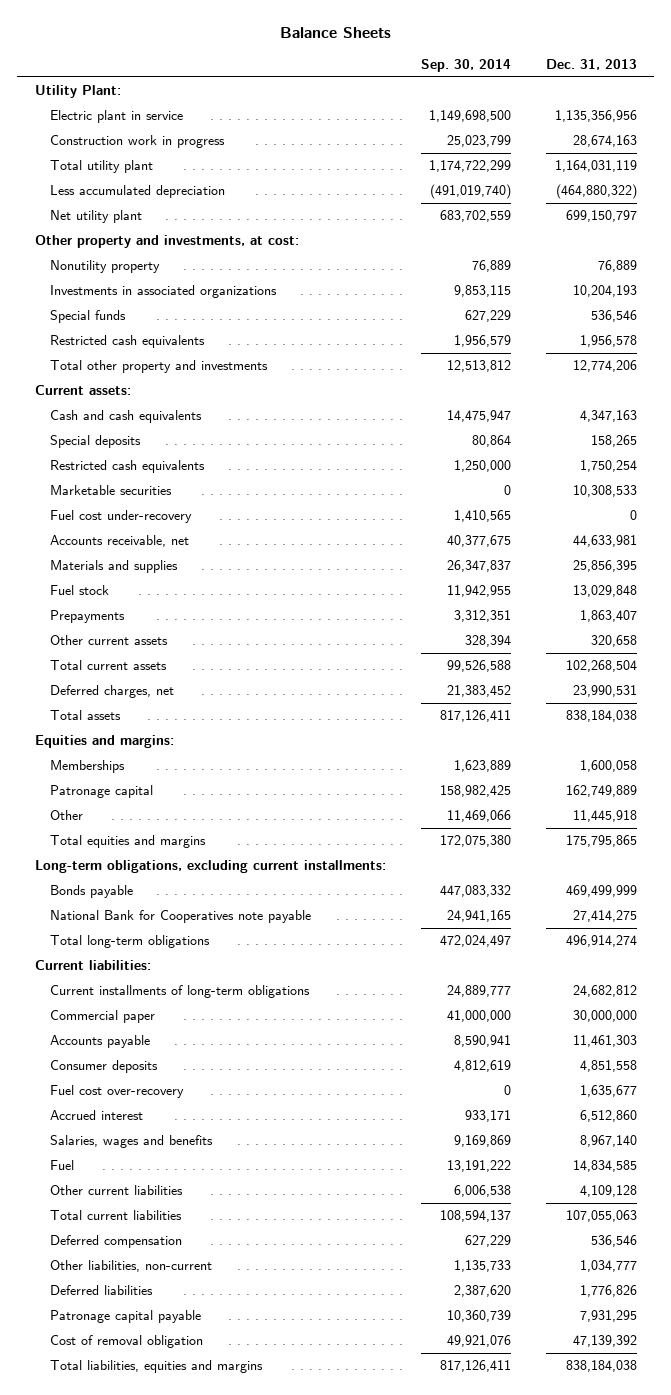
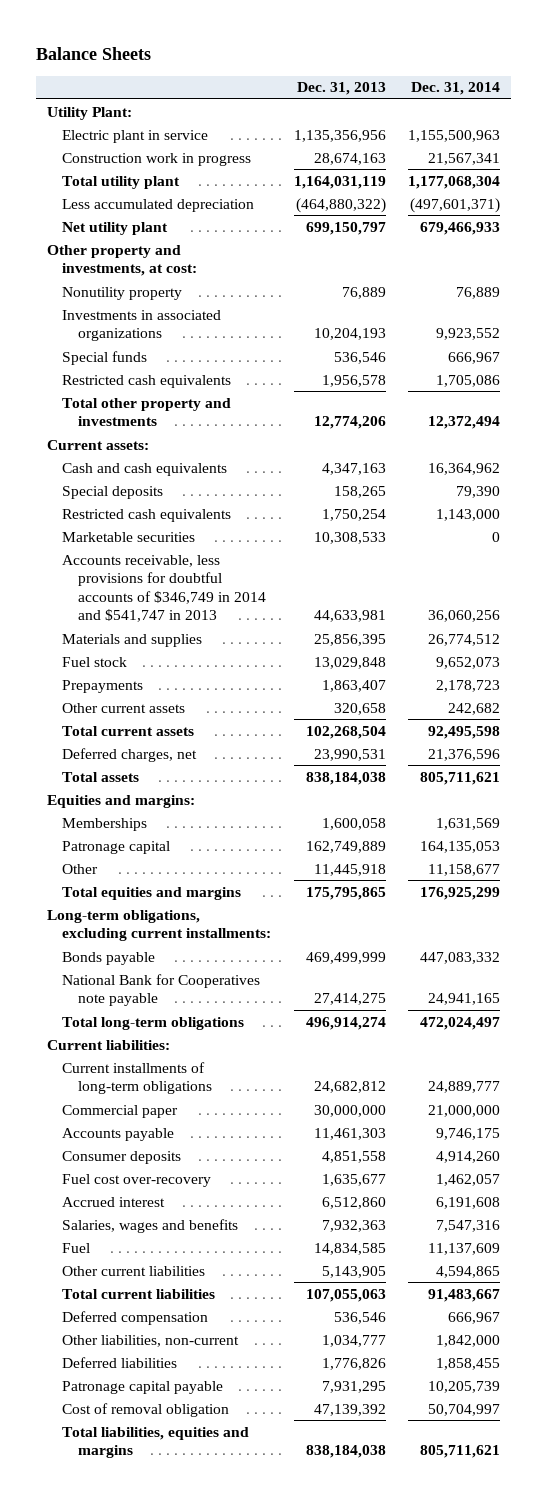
[420,58,511,72] Sep. 30, 2014 -> none
none -> [410,82,500,96] Dec. 31, 2014
[50,510,193,524] Fuel cost under-recovery -> none
[50,535,190,548] Accounts receivable, net -> [62,554,266,623] Accounts receivable, less provisions for doubtful accounts of $346,749 in 2014 and $541,747 in 2013
[579,1135,637,1148] 8,967,140 -> [321,1219,386,1232] 7,932,363
[579,1185,637,1198] 4,109,128 -> [321,1265,386,1278] 5,143,905

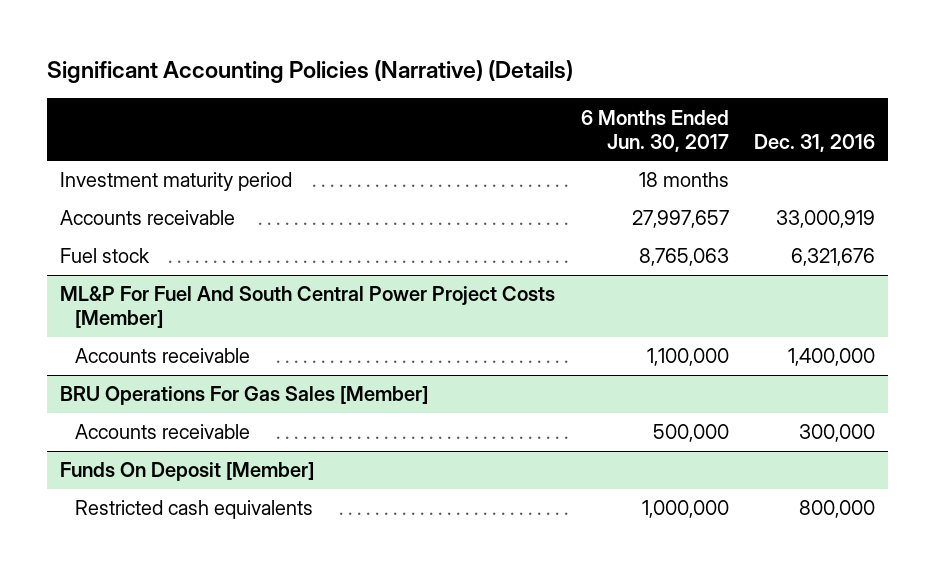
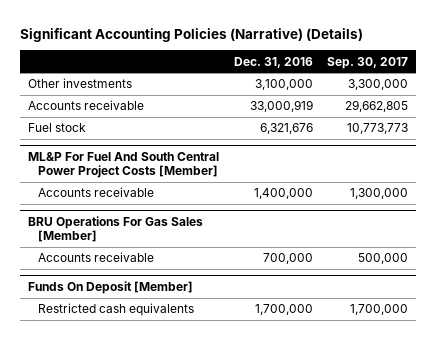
[580,109,729,152] 6 Months Ended Jun. 30, 2017 -> none
none -> [327,56,409,69] Sep. 30, 2017
[60,172,293,192] Investment maturity period -> none
none -> [27,78,132,89] Other investments
[799,424,876,443] 300,000 -> [262,253,313,265] 700,000
[799,500,876,519] 800,000 -> [254,304,313,316] 1,700,000

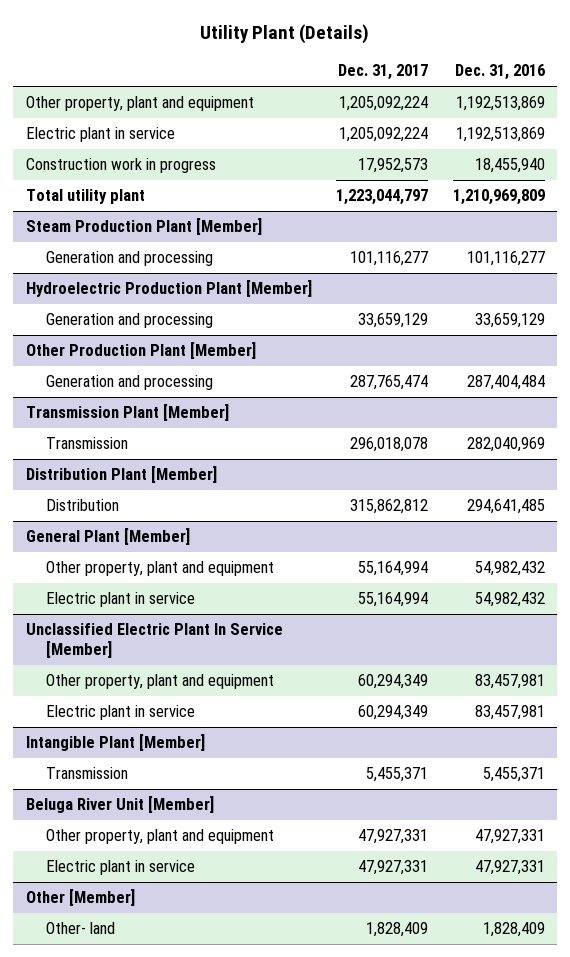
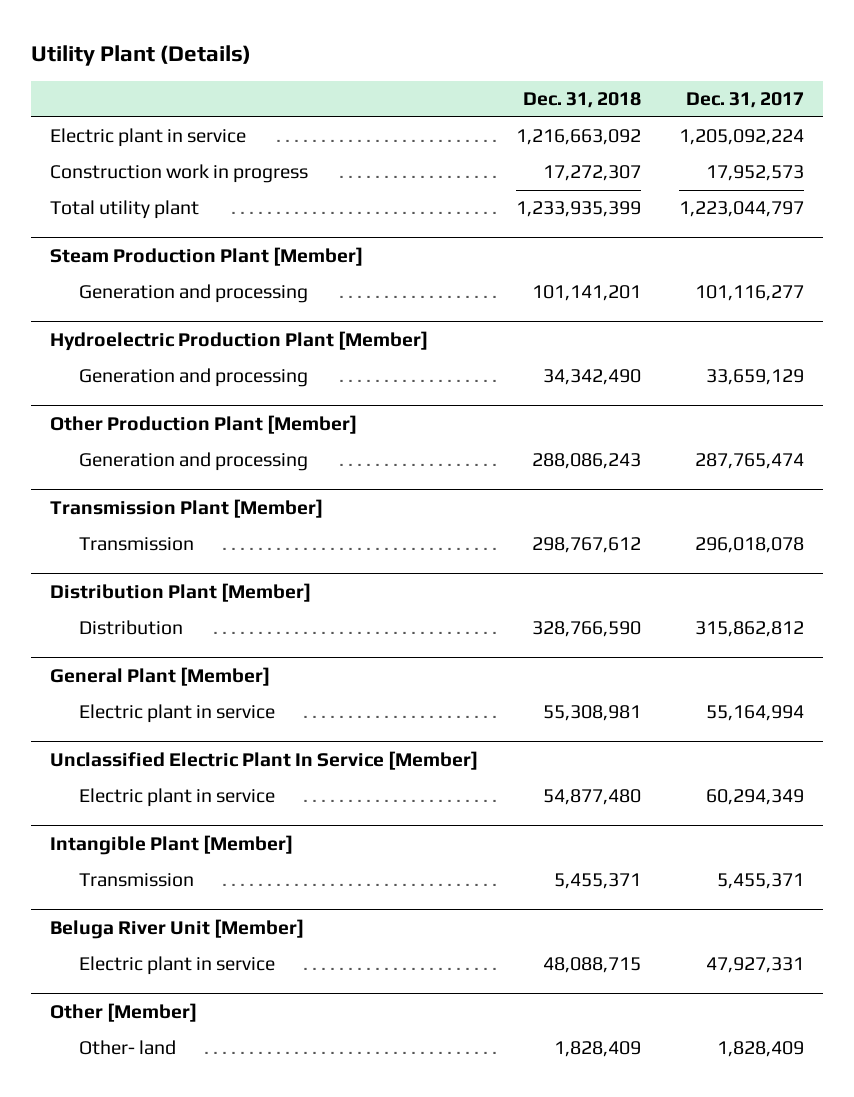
[454,64,545,81] Dec. 31, 2016 -> none
none -> [522,92,641,109] Dec. 31, 2018
[25,96,254,112] Other property, plant and equipment -> none
[46,561,275,577] Other property, plant and equipment -> none
[46,674,275,690] Other property, plant and equipment -> none
[46,829,275,845] Other property, plant and equipment -> none

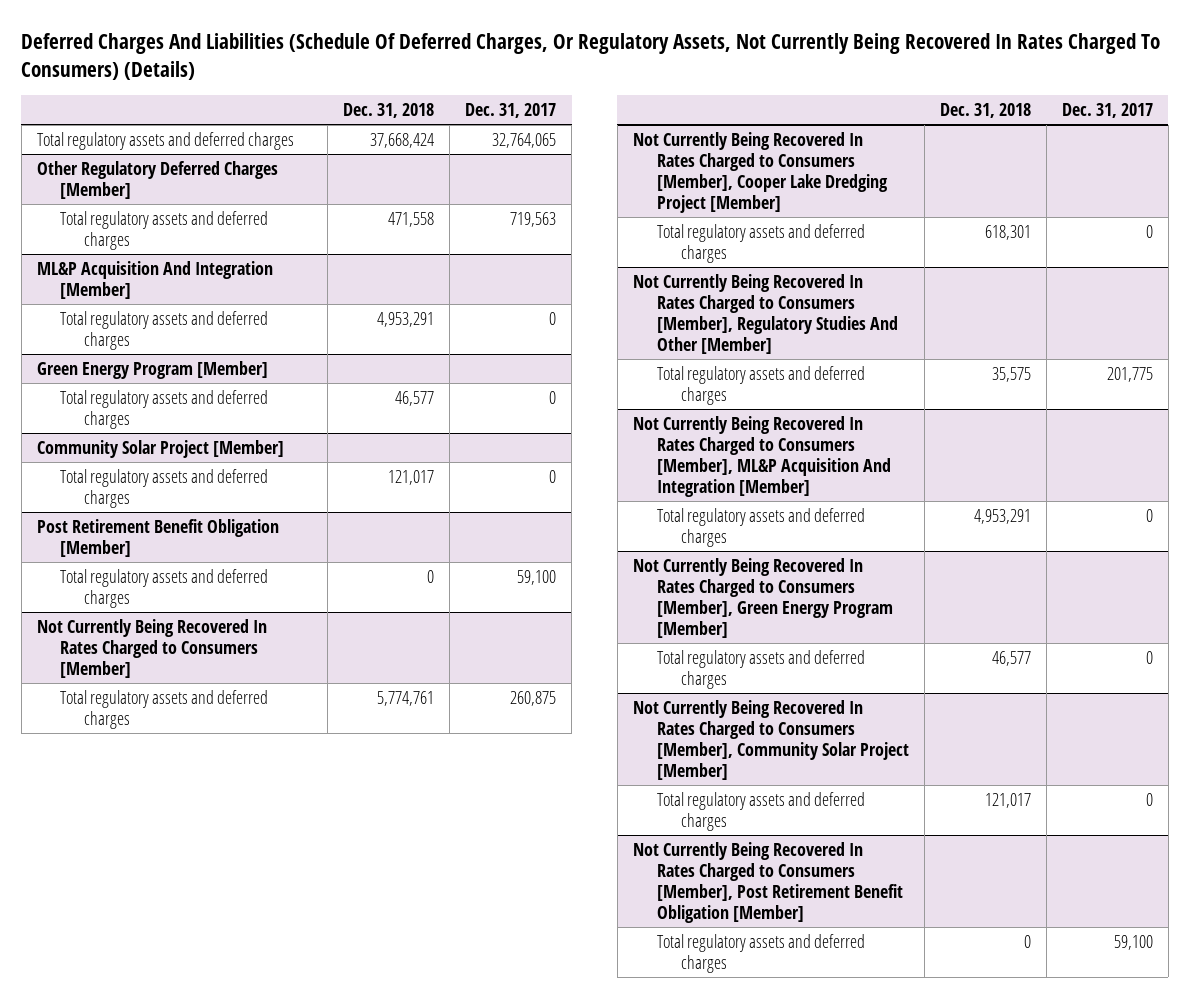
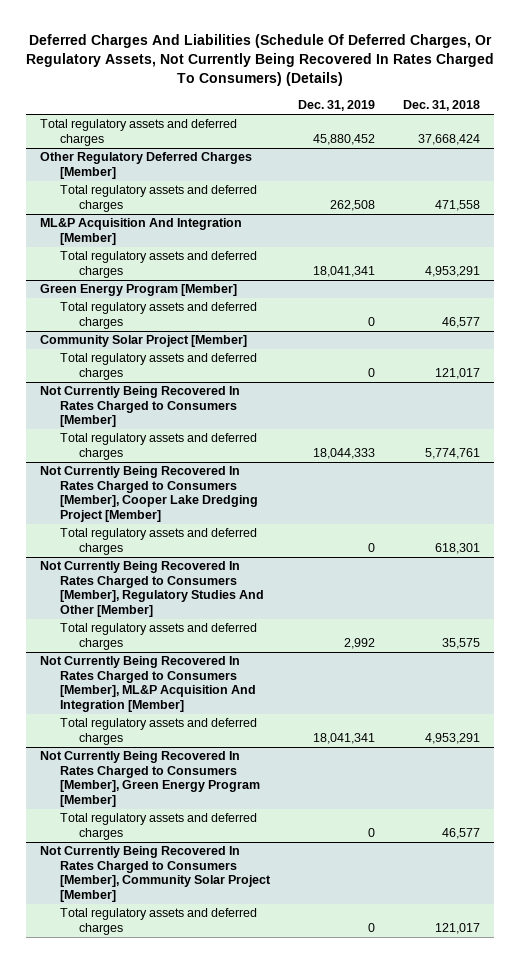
[465,103,557,119] Dec. 31, 2017 -> none
none -> [297,100,375,112] Dec. 31, 2019
[36,518,279,557] Post Retirement Benefit Obligation [Member] -> none
[60,568,269,608] Total regulatory assets and deferred charges -> none
[632,841,903,923] Not Currently Being Recovered In Rates Charged to Consumers [Member], Post Retirement Benefit Obligation [Member] -> none
[656,933,865,973] Total regulatory assets and deferred charges -> none

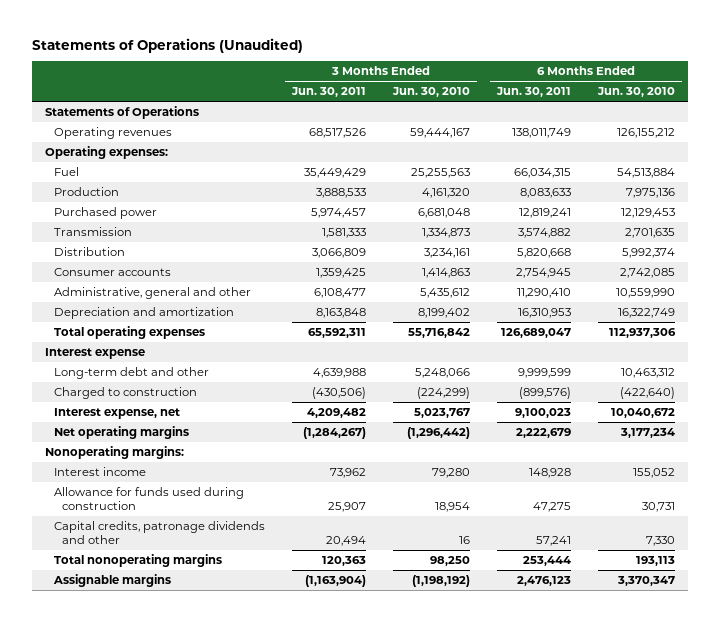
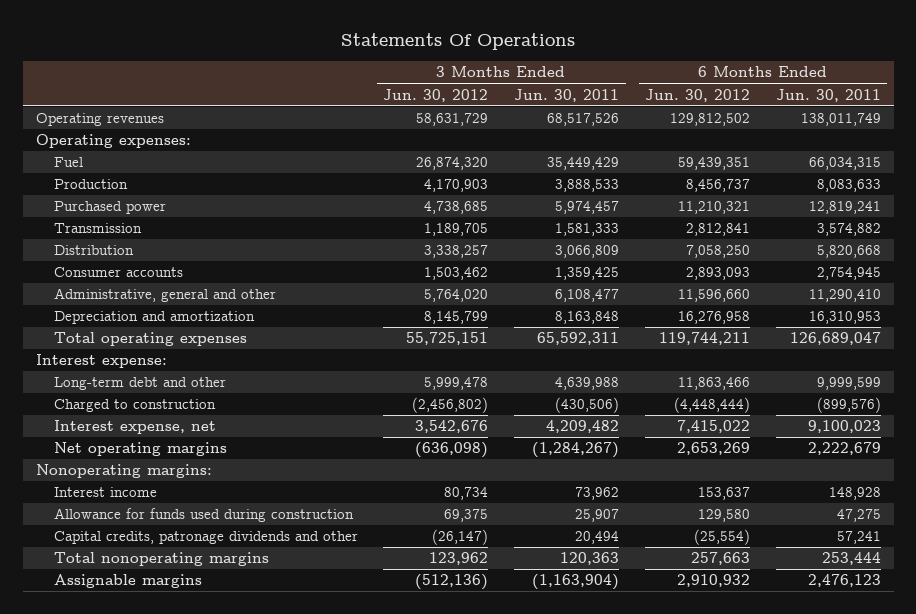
[31,37,303,53] Statements of Operations (Unaudited) -> [341,33,576,51] Statements Of Operations
[391,87,470,98] Jun. 30, 2010 -> none
[596,87,675,98] Jun. 30, 2010 -> none
none -> [383,88,489,102] Jun. 30, 2012
none -> [644,88,750,102] Jun. 30, 2012
[45,106,200,120] Statements of Operations -> none
[45,348,146,360] Interest expense -> [35,354,167,369] Interest expense:

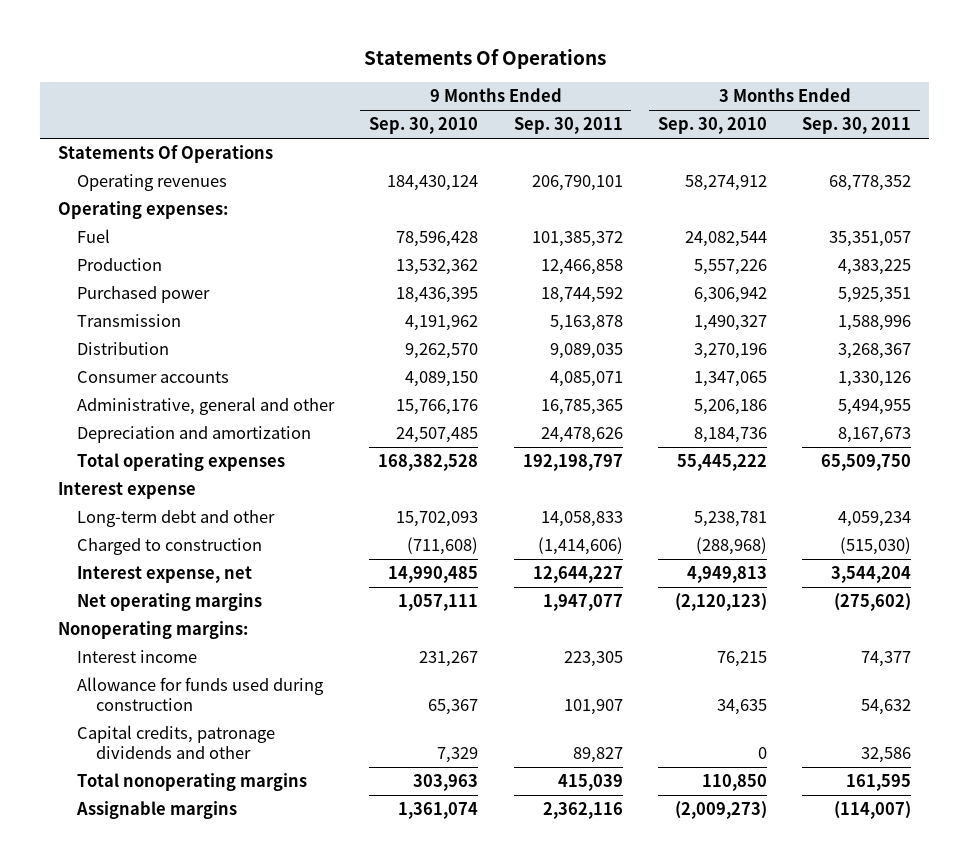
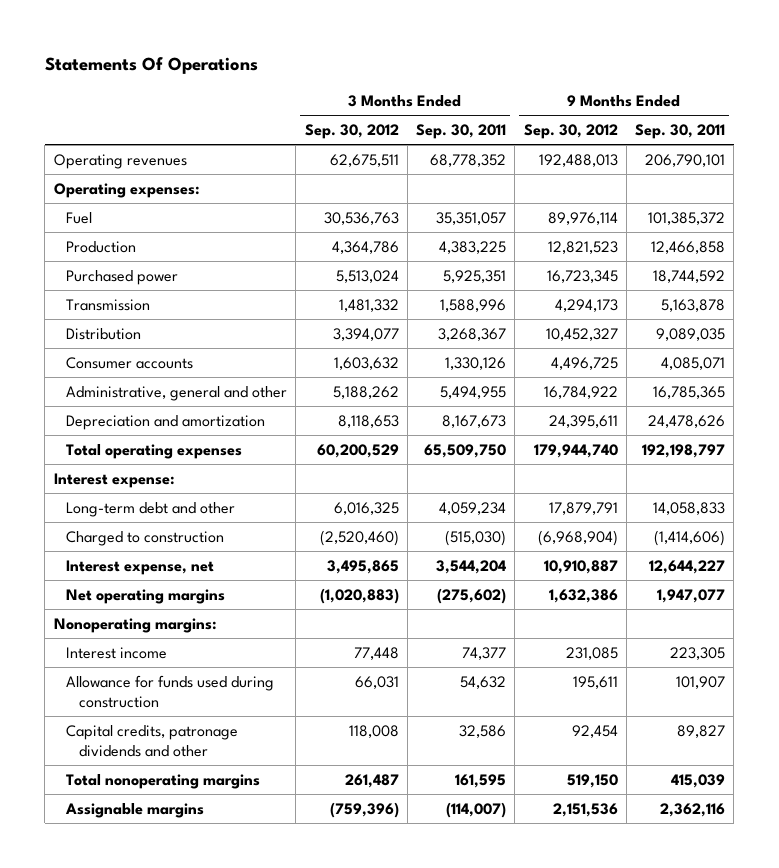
[369,117,479,135] Sep. 30, 2010 -> none
[658,117,768,135] Sep. 30, 2010 -> none
none -> [304,124,399,140] Sep. 30, 2012
none -> [523,124,618,140] Sep. 30, 2012
[57,145,273,164] Statements Of Operations -> none
[57,482,196,500] Interest expense -> [53,472,175,488] Interest expense:

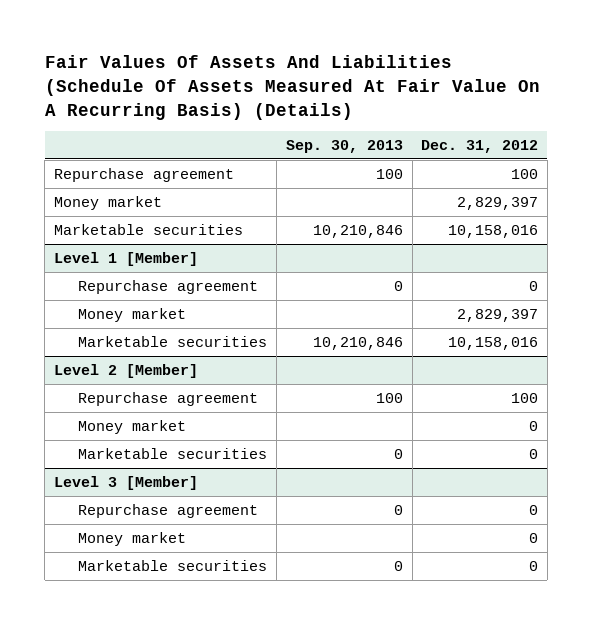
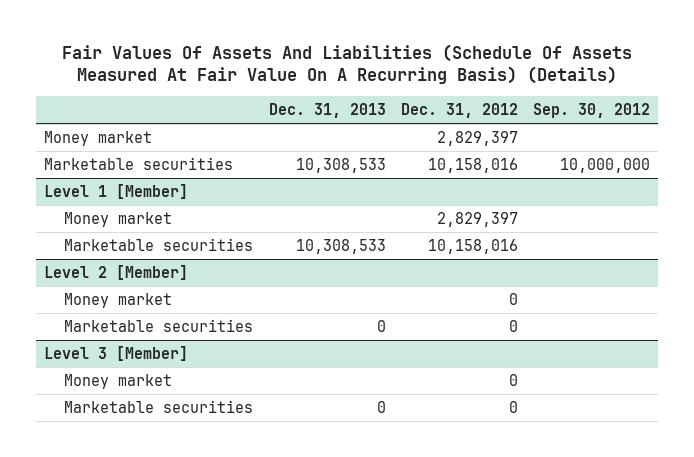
[285,139,403,153] Sep. 30, 2013 -> none
none -> [268,102,386,118] Dec. 31, 2013
none -> [533,102,651,118] Sep. 30, 2012
[54,167,235,182] Repurchase agreement -> none
[78,279,259,294] Repurchase agreement -> none
[78,391,259,406] Repurchase agreement -> none
[78,503,259,518] Repurchase agreement -> none

